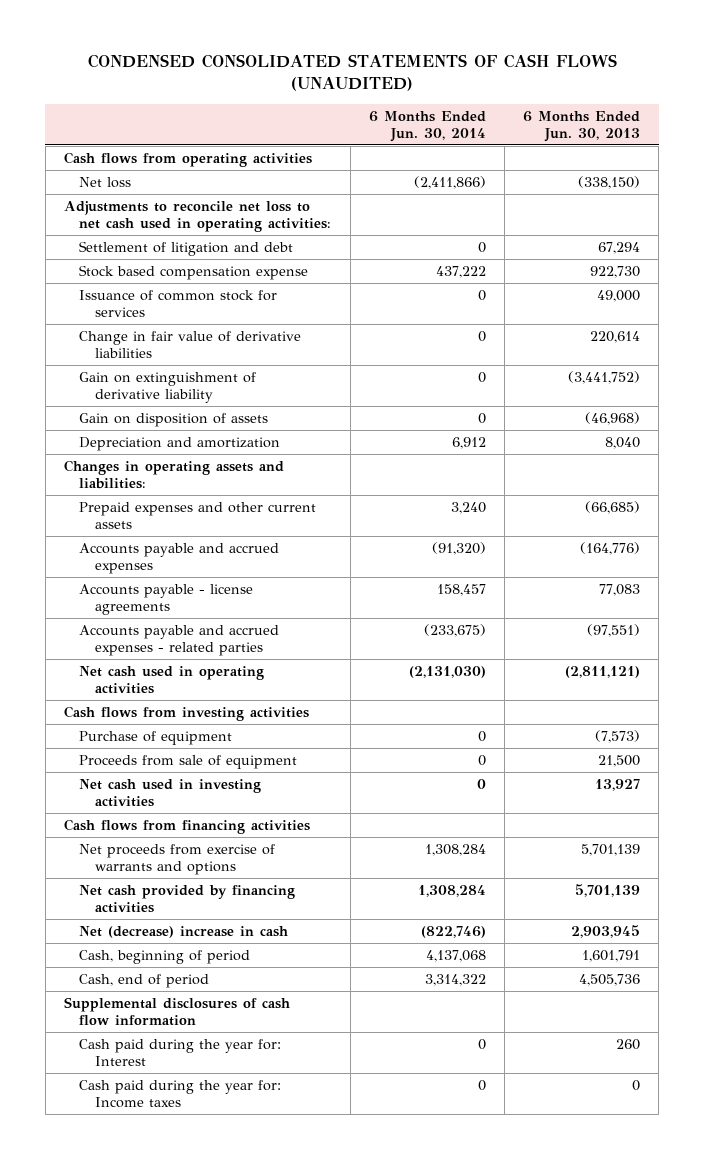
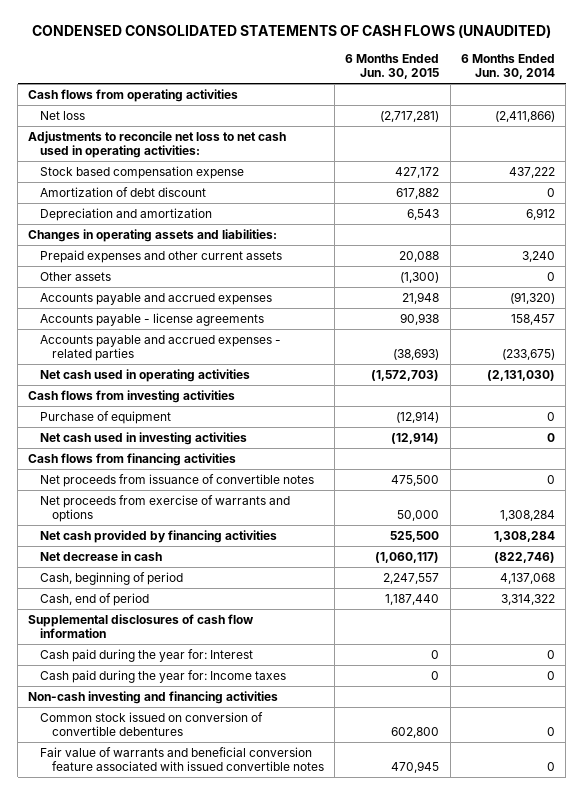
[523,110,641,142] 6 Months Ended Jun. 30, 2013 -> none
none -> [345,54,440,80] 6 Months Ended Jun. 30, 2015
[79,240,294,256] Settlement of litigation and debt -> none
[79,289,278,317] Issuance of common stock for services -> none
[79,330,302,358] Change in fair value of derivative liabilities -> none
[79,371,257,403] Gain on extinguishment of derivative liability -> none
[79,412,269,427] Gain on disposition of assets -> none
none -> [40,186,207,197] Amortization of debt discount
none -> [40,271,112,281] Other assets
[79,754,298,769] Proceeds from sale of equipment -> none
none -> [40,473,315,487] Net proceeds from issuance of convertible notes
[79,925,289,938] Net (decrease) increase in cash -> [40,550,163,561] Net decrease in cash
none -> [28,690,279,704] Non-cash investing and financing activities
none -> [40,711,264,736] Common stock issued on conversion of convertible debentures
none -> [40,746,324,771] Fair value of warrants and beneficial conversion feature associated with issued convertible notes

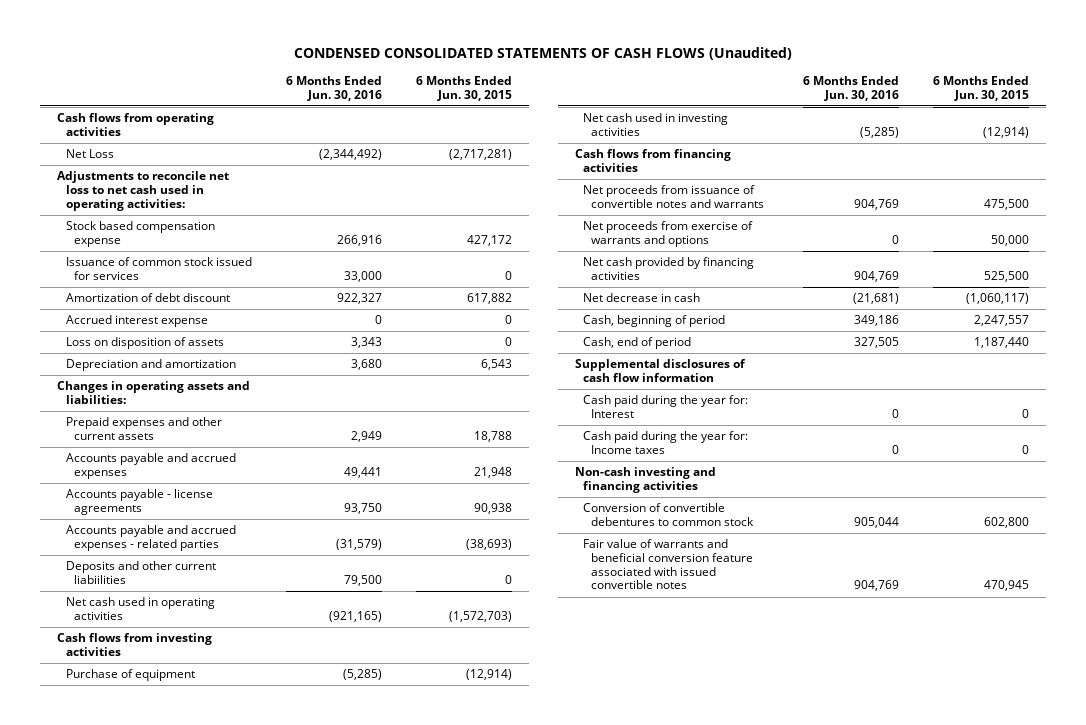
[31,25,551,39] CONDENSED CONSOLIDATED STATEMENTS OF CASH FLOWS (UNAUDITED) -> [294,47,793,61] CONDENSED CONSOLIDATED STATEMENTS OF CASH FLOWS (Unaudited)
[460,54,555,80] 6 Months Ended Jun. 30, 2014 -> none
none -> [285,76,382,101] 6 Months Ended Jun. 30, 2016
[40,110,86,120] Net loss -> [65,149,114,159] Net Loss
none -> [65,257,252,281] Issuance of common stock issued for services
none -> [65,315,208,328] Accrued interest expense
none -> [65,337,224,350] Loss on disposition of assets
[40,271,112,281] Other assets -> none
[399,250,440,262] 20,088 -> [473,431,512,443] 18,788
none -> [65,561,216,585] Deposits and other current liabiilities
[40,473,315,487] Net proceeds from issuance of convertible notes -> [583,185,765,209] Net proceeds from issuance of convertible notes and warrants
[40,711,264,736] Common stock issued on conversion of convertible debentures -> [583,503,755,527] Conversion of convertible debentures to common stock

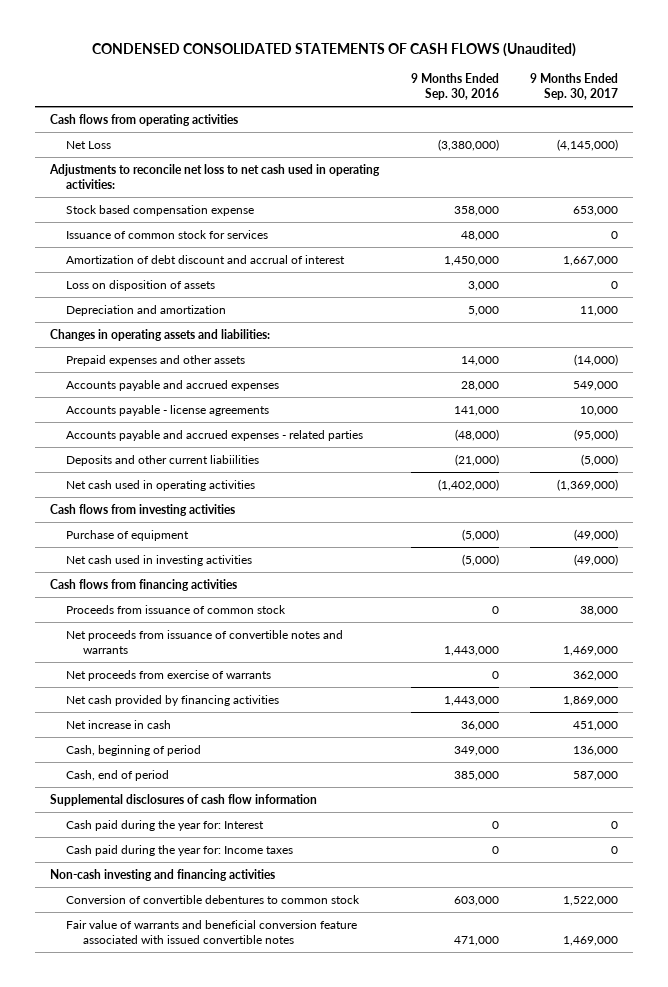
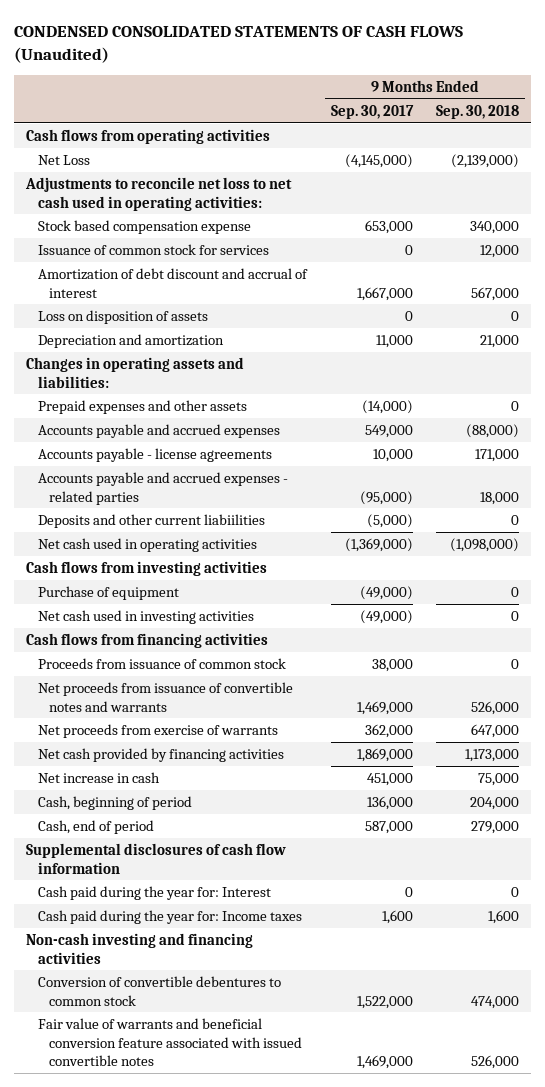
[410,72,499,101] 9 Months Ended Sep. 30, 2016 -> none
none -> [436,104,520,119] Sep. 30, 2018
[610,845,618,854] 0 -> [381,909,413,924] 1,600

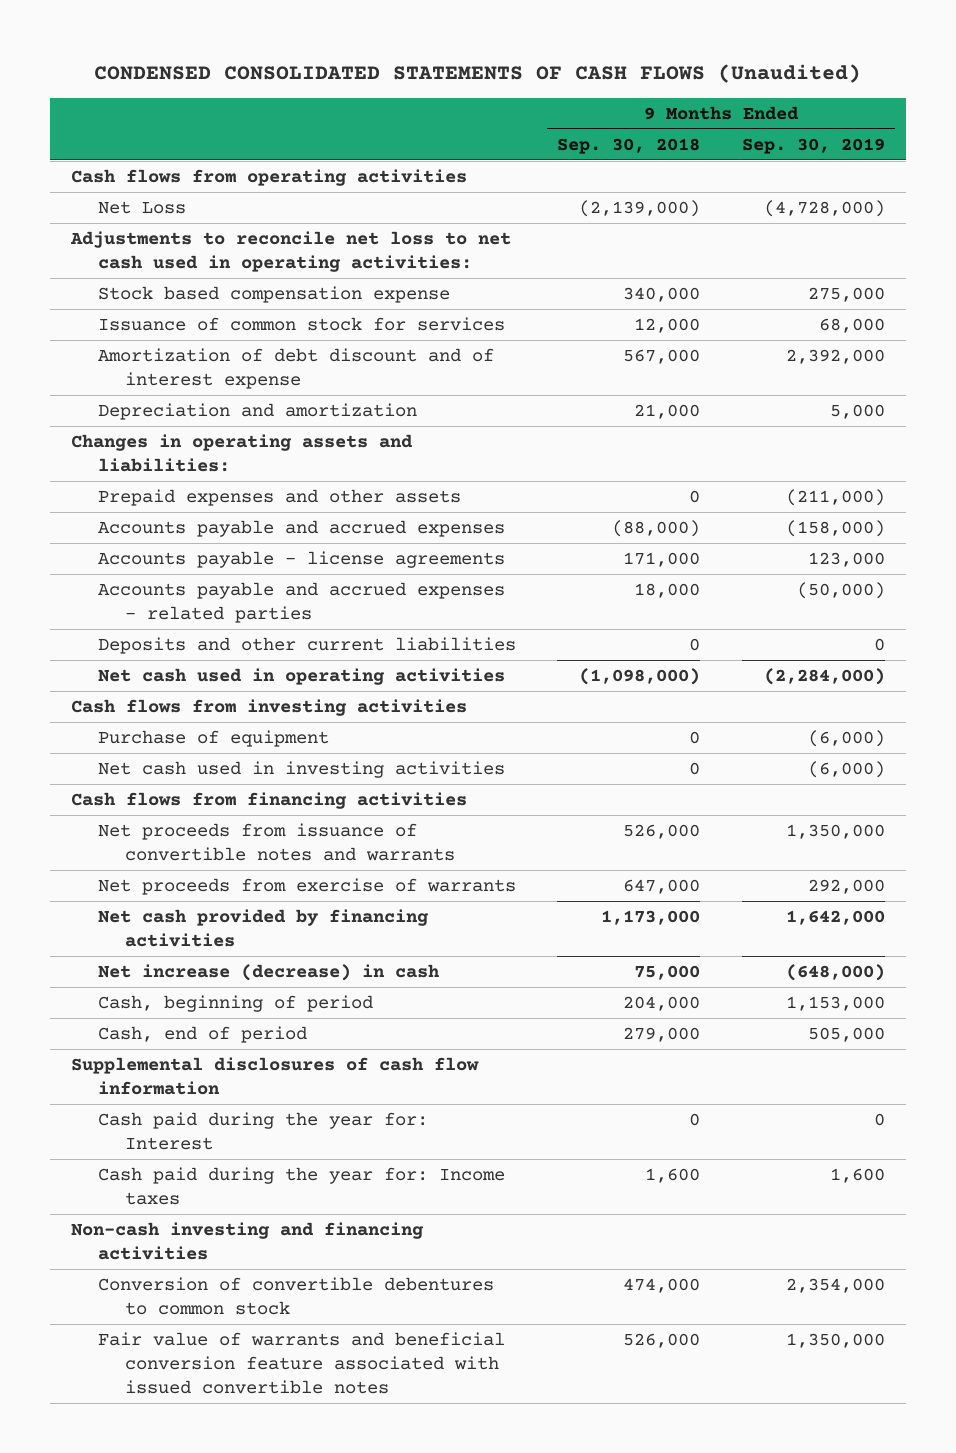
[330,104,414,119] Sep. 30, 2017 -> none
none -> [741,137,885,154] Sep. 30, 2019
[37,309,208,324] Loss on disposition of assets -> none
[37,267,308,298] Amortization of debt discount and accrual of interest -> [97,347,494,390] Amortization of debt discount and of interest expense
[37,513,265,528] Deposits and other current liabiilities -> [97,636,516,654] Deposits and other current liabilities
[37,657,286,669] Proceeds from issuance of common stock -> none
[37,771,160,783] Net increase in cash -> [97,963,440,981] Net increase (decrease) in cash

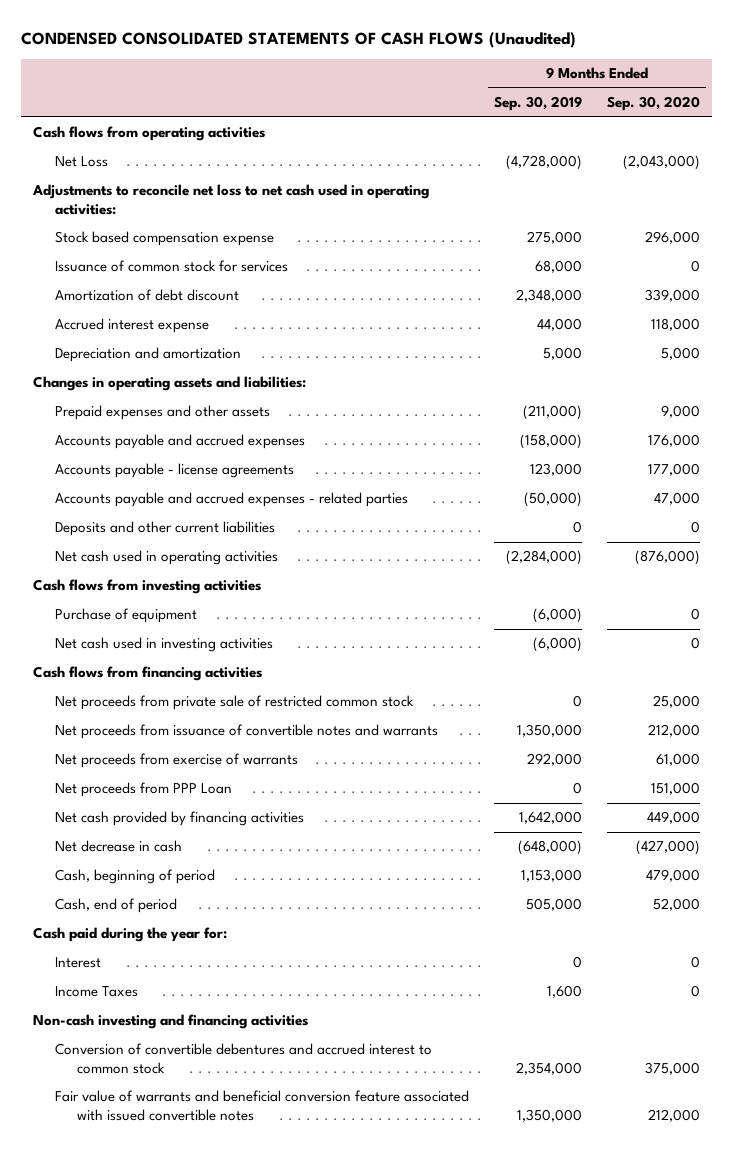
[557,137,701,154] Sep. 30, 2018 -> none
none -> [606,96,700,112] Sep. 30, 2020
[97,347,494,390] Amortization of debt discount and of interest expense -> [55,289,240,302] Amortization of debt discount
[785,348,885,364] 2,392,000 -> [515,289,582,303] 2,348,000
none -> [55,318,210,334] Accrued interest expense
none -> [55,695,415,711] Net proceeds from private sale of restricted common stock
none -> [55,782,233,798] Net proceeds from PPP Loan
[97,963,440,981] Net increase (decrease) in cash -> [55,840,183,853] Net decrease in cash
[70,1056,479,1096] Supplemental disclosures of cash flow information -> none
none -> [33,927,228,943] Cash paid during the year for:
[97,1111,428,1151] Cash paid during the year for: Interest -> [55,957,102,969] Interest
[97,1166,505,1206] Cash paid during the year for: Income taxes -> [55,986,139,998] Income Taxes
[97,1276,494,1316] Conversion of convertible debentures to common stock -> [55,1043,433,1074] Conversion of convertible debentures and accrued interest to common stock

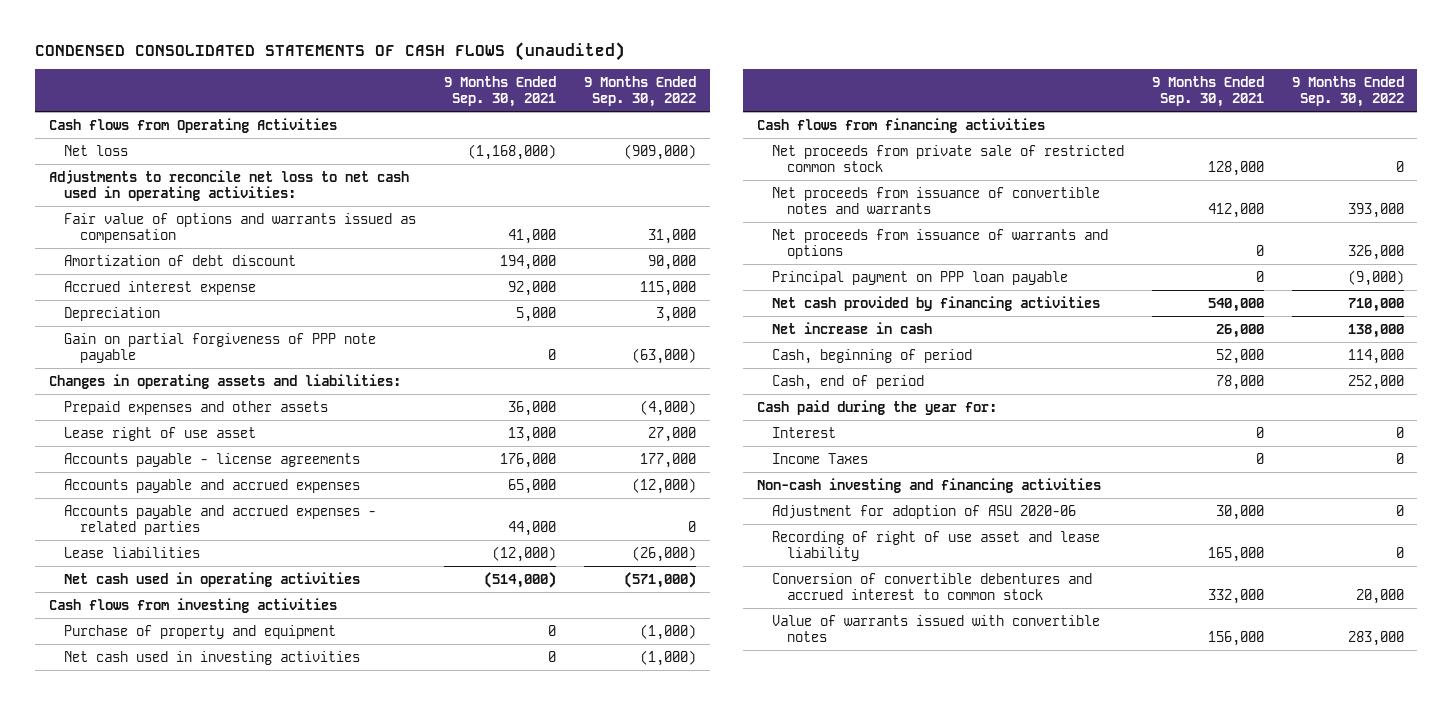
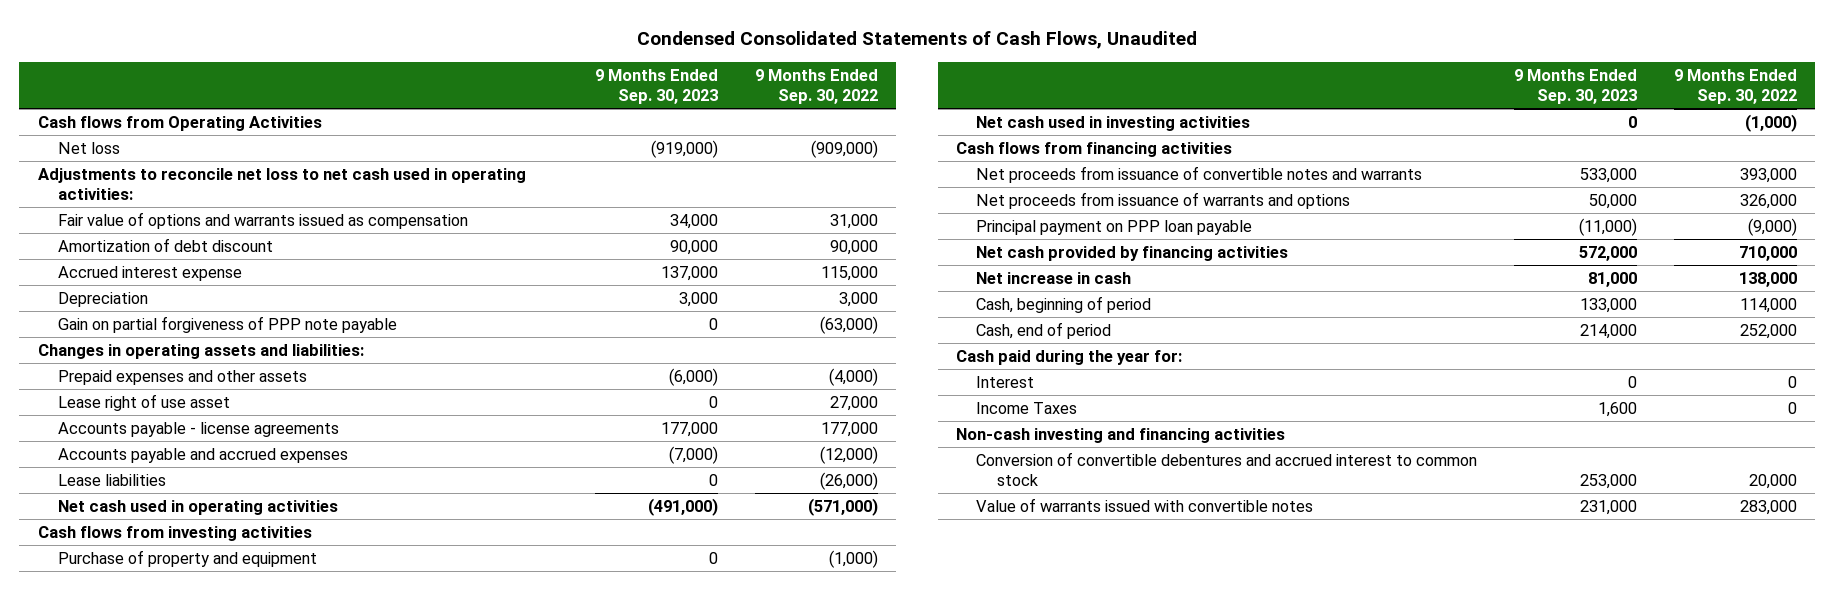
[35,41,626,61] CONDENSED CONSOLIDATED STATEMENTS OF CASH FLOWS (unaudited) -> [637,31,1198,50] Condensed Consolidated Statements of Cash Flows, Unaudited
[444,75,557,107] 9 Months Ended Sep. 30, 2021 -> none
none -> [595,68,719,105] 9 Months Ended Sep. 30, 2023
[64,504,377,535] Accounts payable and accrued expenses - related parties -> none
[772,144,1125,172] Net proceeds from private sale of restricted common stock -> none
[772,504,1077,519] Adjustment for adoption of ASU 2020-06 -> none
[772,530,1101,561] Recording of right of use asset and lease liability -> none

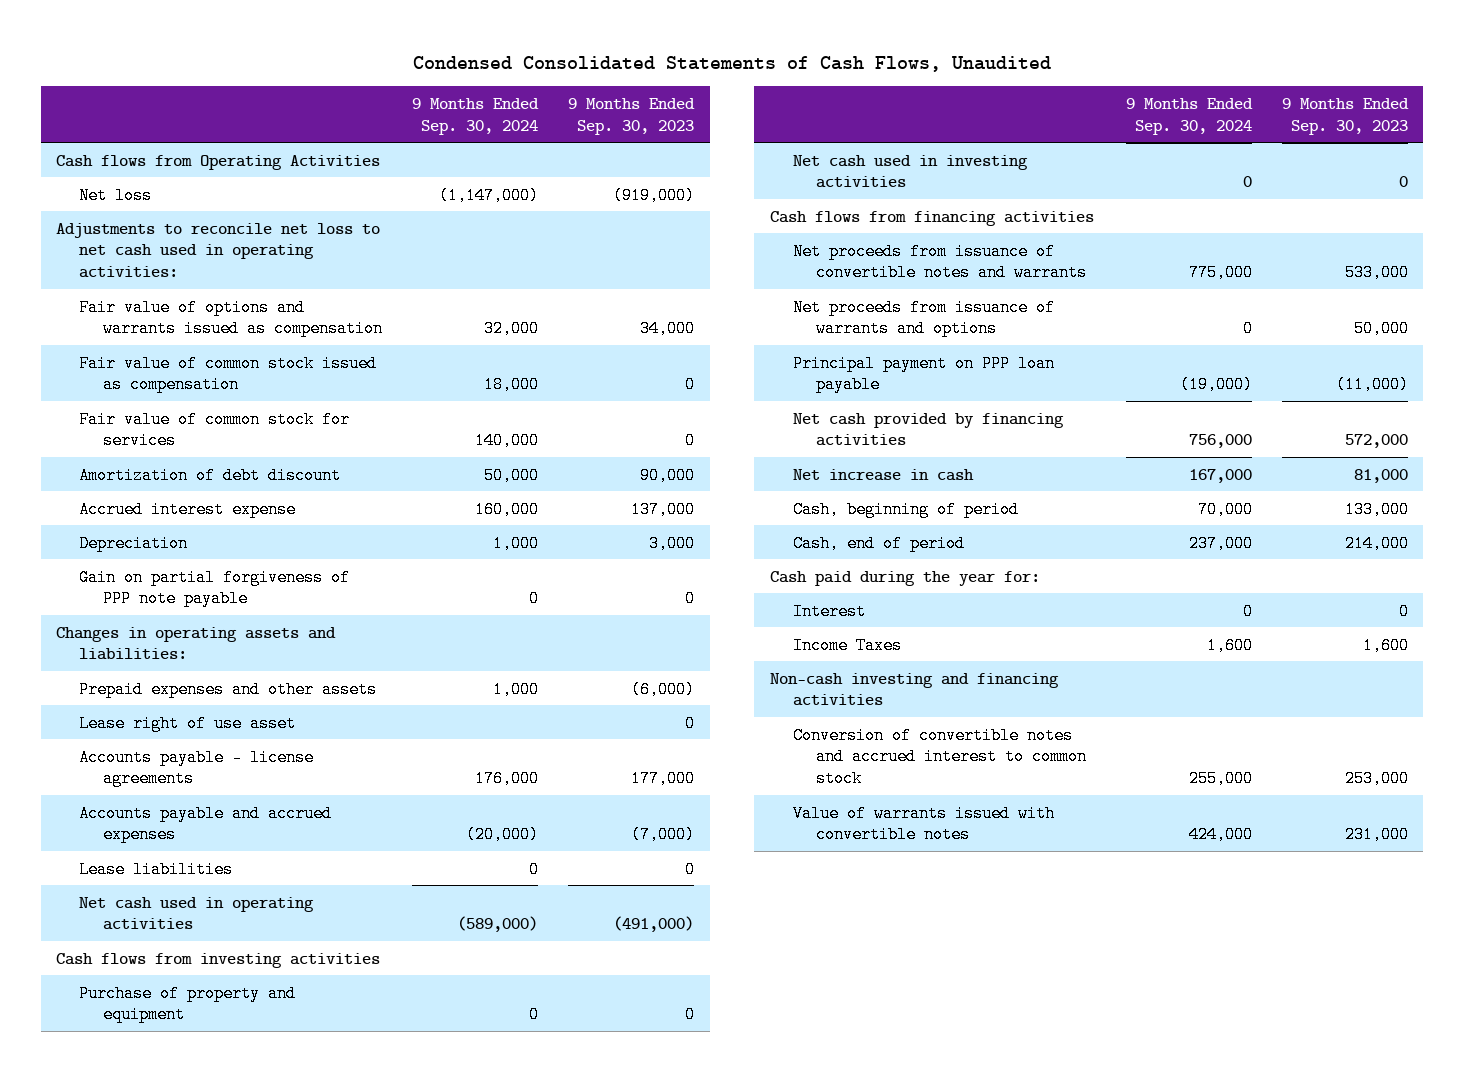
[754,68,878,105] 9 Months Ended Sep. 30, 2022 -> none
none -> [411,98,539,135] 9 Months Ended Sep. 30, 2024
none -> [79,354,378,394] Fair value of common stock issued as compensation
none -> [79,410,351,450] Fair value of common stock for services
[976,451,1478,487] Conversion of convertible debentures and accrued interest to common stock -> [792,726,1088,787] Conversion of convertible notes and accrued interest to common stock

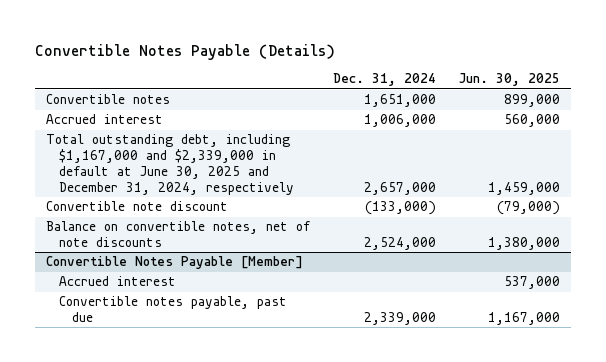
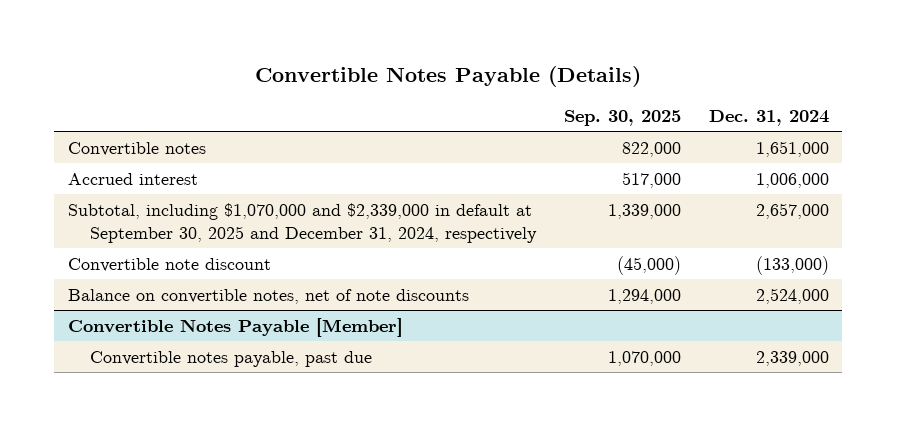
[458,73,560,87] Jun. 30, 2025 -> none
none -> [563,109,681,126] Sep. 30, 2025
[46,134,295,195] Total outstanding debt, including $1,167,000 and $2,339,000 in default at June 30, 2025 and December 31, 2024, respectively -> [67,202,538,243] Subtotal, including $1,070,000 and $2,339,000 in default at September 30, 2025 and December 31, 2024, respectively
[59,276,177,287] Accrued interest -> none

